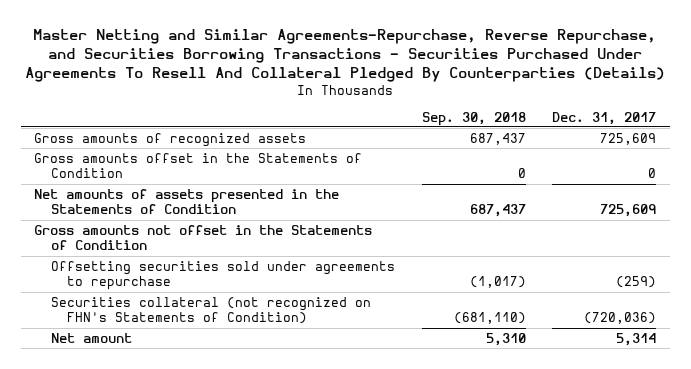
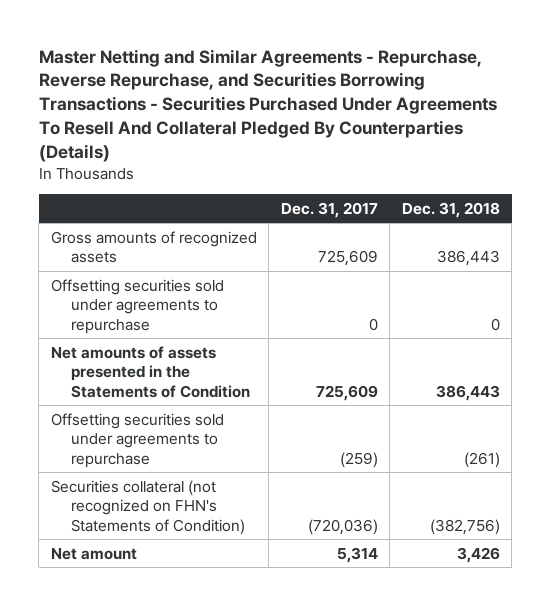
[25,29,666,83] Master Netting and Similar Agreements-Repurchase, Reverse Repurchase, and Securities Borrowing Transactions - Securities Purchased Under Agreements To Resell And Collateral Pledged By Counterparties (Details) -> [38,48,497,162] Master Netting and Similar Agreements - Repurchase, Reverse Repurchase, and Securities Borrowing Transactions - Securities Purchased Under Agreements To Resell And Collateral Pledged By Counterparties (Details)
[421,111,526,126] Sep. 30, 2018 -> none
none -> [401,201,500,218] Dec. 31, 2018
[34,152,363,179] Gross amounts offset in the Statements of Condition -> [50,278,224,334] Offsetting securities sold under agreements to repurchase
[34,224,373,251] Gross amounts not offset in the Statements of Condition -> none

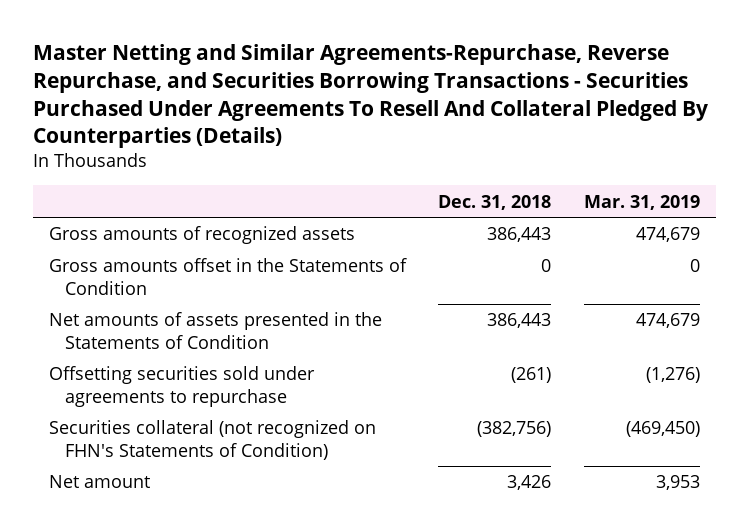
[38,48,497,162] Master Netting and Similar Agreements - Repurchase, Reverse Repurchase, and Securities Borrowing Transactions - Securities Purchased Under Agreements To Resell And Collateral Pledged By Counterparties (Details) -> [32,44,708,149] Master Netting and Similar Agreements-Repurchase, Reverse Repurchase, and Securities Borrowing Transactions - Securities Purchased Under Agreements To Resell And Collateral Pledged By Counterparties (Details)
[280,201,378,218] Dec. 31, 2017 -> none
none -> [583,194,700,210] Mar. 31, 2019
[50,278,224,334] Offsetting securities sold under agreements to repurchase -> [48,258,407,295] Gross amounts offset in the Statements of Condition

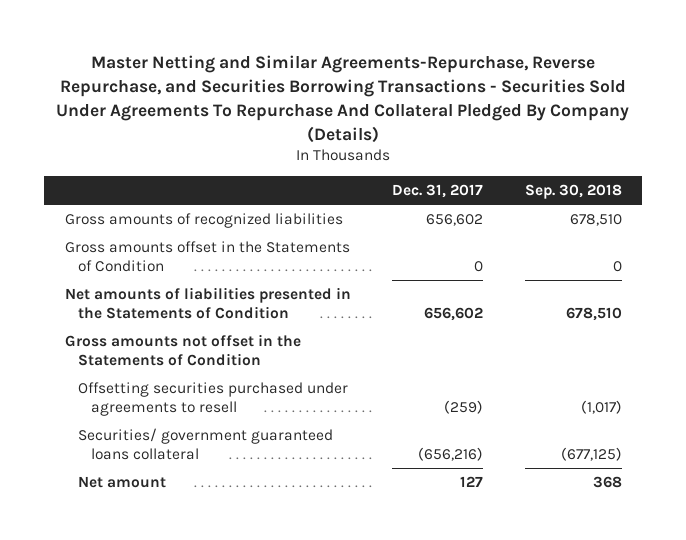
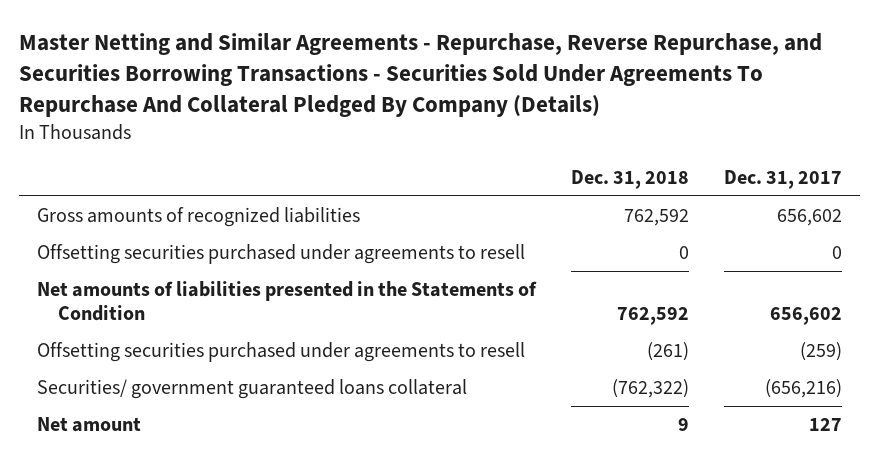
[56,55,630,143] Master Netting and Similar Agreements-Repurchase, Reverse Repurchase, and Securities Borrowing Transactions - Securities Sold Under Agreements To Repurchase And Collateral Pledged By Company (Details) -> [19,33,823,118] Master Netting and Similar Agreements - Repurchase, Reverse Repurchase, and Securities Borrowing Transactions - Securities Sold Under Agreements To Repurchase And Collateral Pledged By Company (Details)
[524,183,622,199] Sep. 30, 2018 -> none
none -> [571,169,690,189] Dec. 31, 2018
[64,241,350,272] Gross amounts offset in the Statements of Condition -> [36,243,525,264] Offsetting securities purchased under agreements to resell
[64,334,301,366] Gross amounts not offset in the Statements of Condition -> none

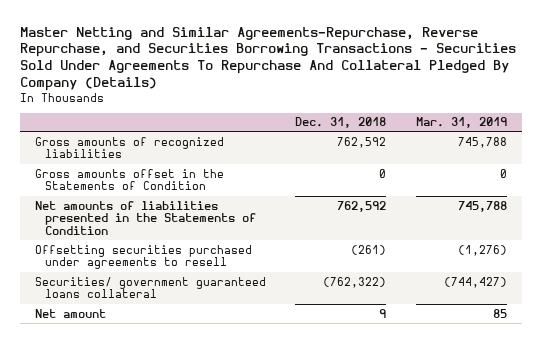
[19,33,823,118] Master Netting and Similar Agreements - Repurchase, Reverse Repurchase, and Securities Borrowing Transactions - Securities Sold Under Agreements To Repurchase And Collateral Pledged By Company (Details) -> [19,26,516,92] Master Netting and Similar Agreements-Repurchase, Reverse Repurchase, and Securities Borrowing Transactions - Securities Sold Under Agreements To Repurchase And Collateral Pledged By Company (Details)
[724,169,843,189] Dec. 31, 2017 -> none
none -> [416,117,508,129] Mar. 31, 2019
[36,243,525,264] Offsetting securities purchased under agreements to resell -> [34,168,224,191] Gross amounts offset in the Statements of Condition

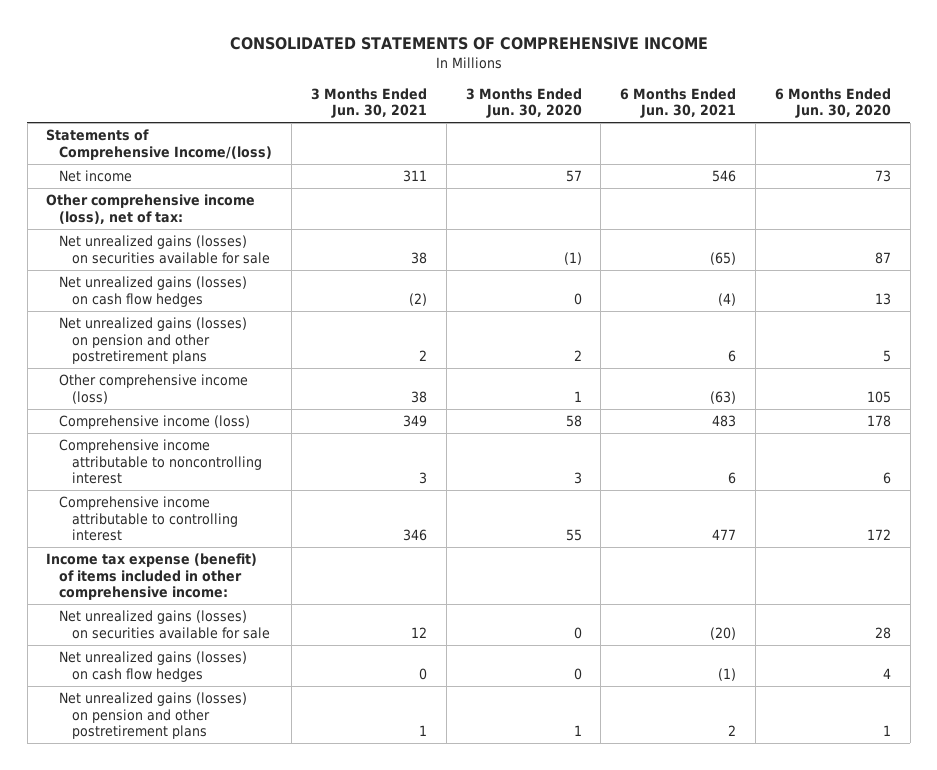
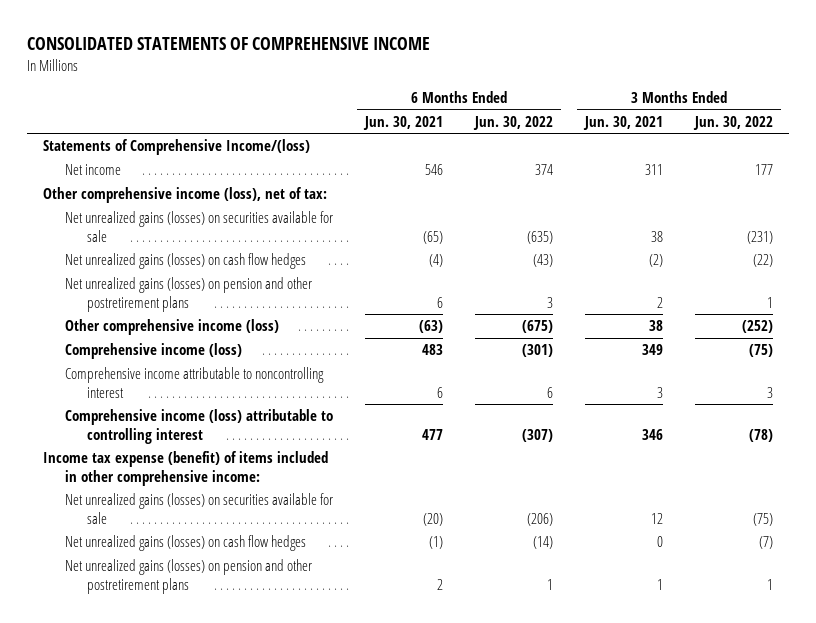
[465,87,582,119] 3 Months Ended Jun. 30, 2020 -> none
[775,87,892,119] 6 Months Ended Jun. 30, 2020 -> none
none -> [472,115,553,130] Jun. 30, 2022
none -> [693,115,774,130] Jun. 30, 2022
[59,496,238,541] Comprehensive income attributable to controlling interest -> [64,409,333,444] Comprehensive income (loss) attributable to controlling interest

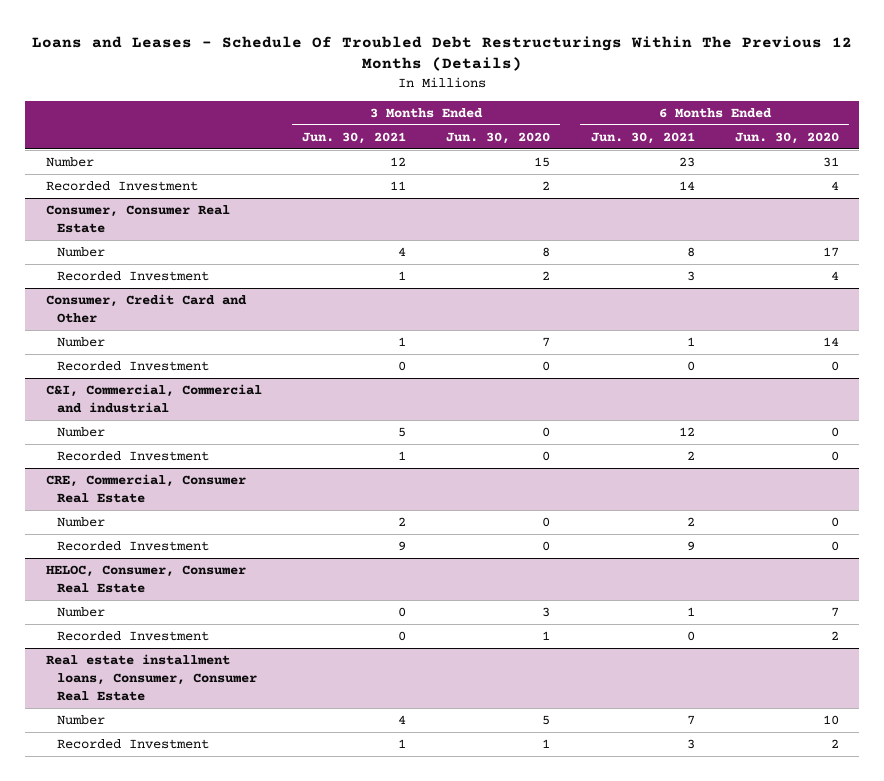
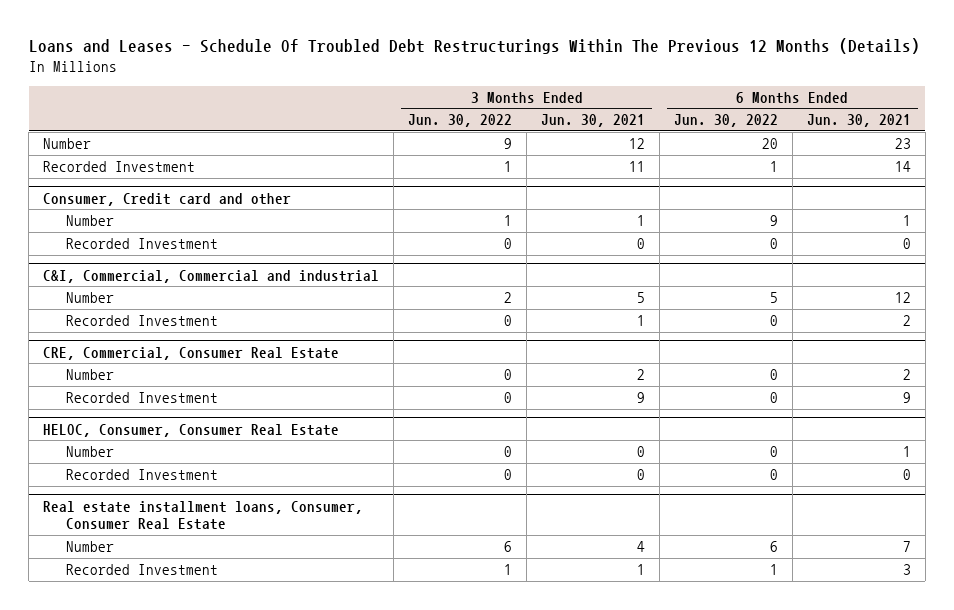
[446,131,551,144] Jun. 30, 2020 -> none
[734,131,839,144] Jun. 30, 2020 -> none
none -> [408,114,513,128] Jun. 30, 2022
none -> [673,114,778,128] Jun. 30, 2022
[45,205,230,233] Consumer, Consumer Real Estate -> none
[56,247,105,258] Number -> none
[56,271,209,282] Recorded Investment -> none
[45,294,247,323] Consumer, Credit Card and Other -> [43,192,292,206] Consumer, Credit card and other

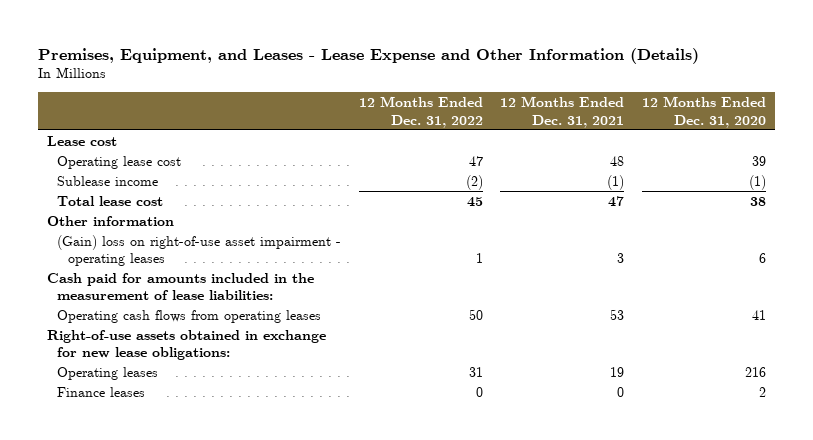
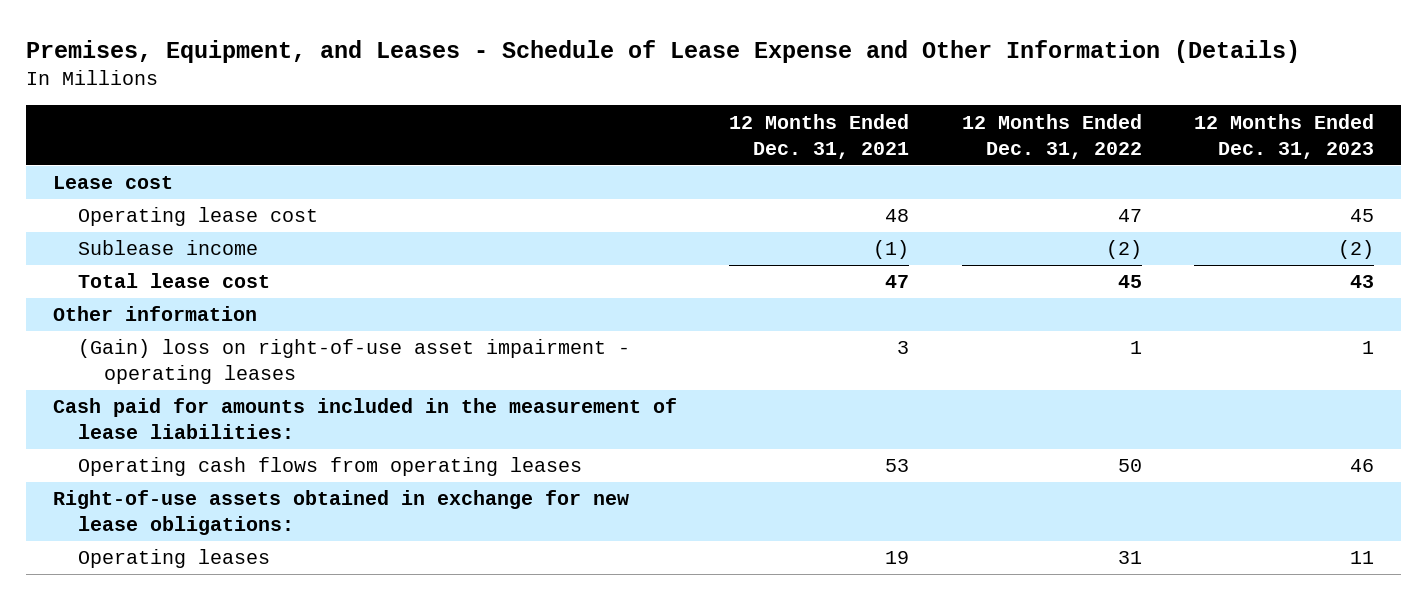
[37,47,699,64] Premises, Equipment, and Leases - Lease Expense and Other Information (Details) -> [26,39,1301,63] Premises, Equipment, and Leases - Schedule of Lease Expense and Other Information (Details)
[642,96,767,128] 12 Months Ended Dec. 31, 2020 -> none
none -> [1194,113,1375,159] 12 Months Ended Dec. 31, 2023
[57,387,146,398] Finance leases -> none

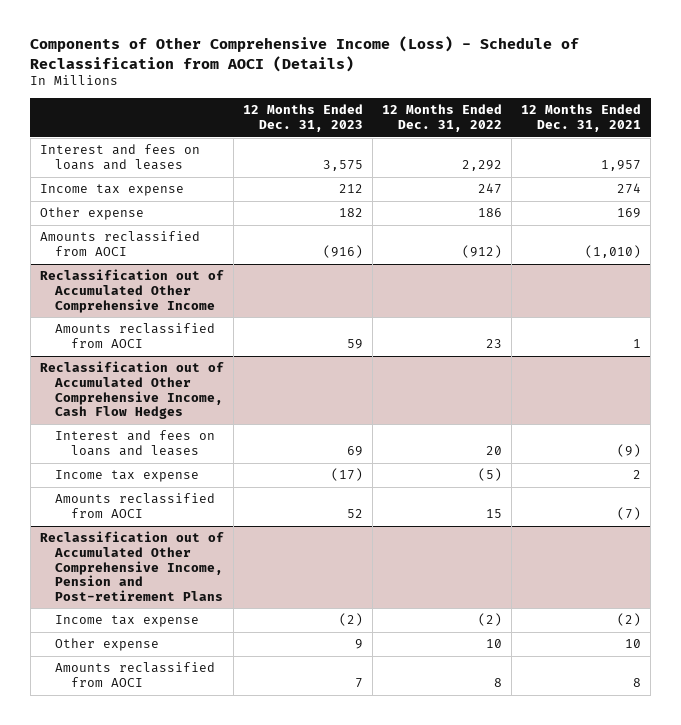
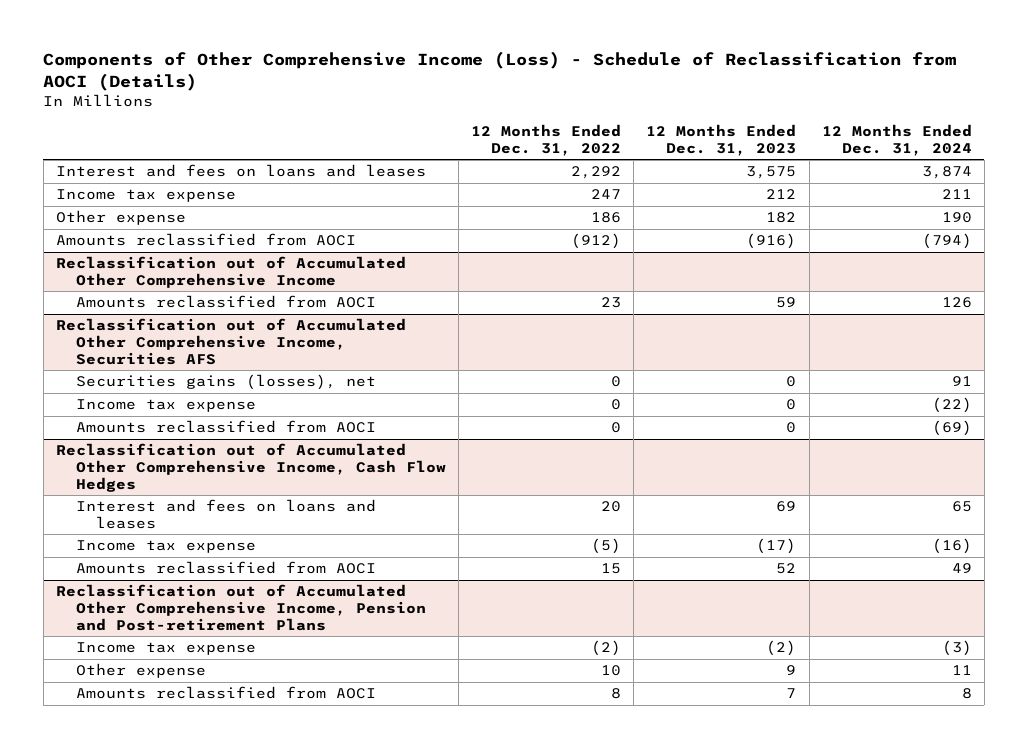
[521,104,642,132] 12 Months Ended Dec. 31, 2021 -> none
none -> [821,124,972,156] 12 Months Ended Dec. 31, 2024
none -> [55,318,406,365] Reclassification out of Accumulated Other Comprehensive Income, Securities AFS
none -> [76,374,377,391] Securities gains (losses), net
none -> [76,399,257,413] Income tax expense
none -> [76,420,377,434] Amounts reclassified from AOCI

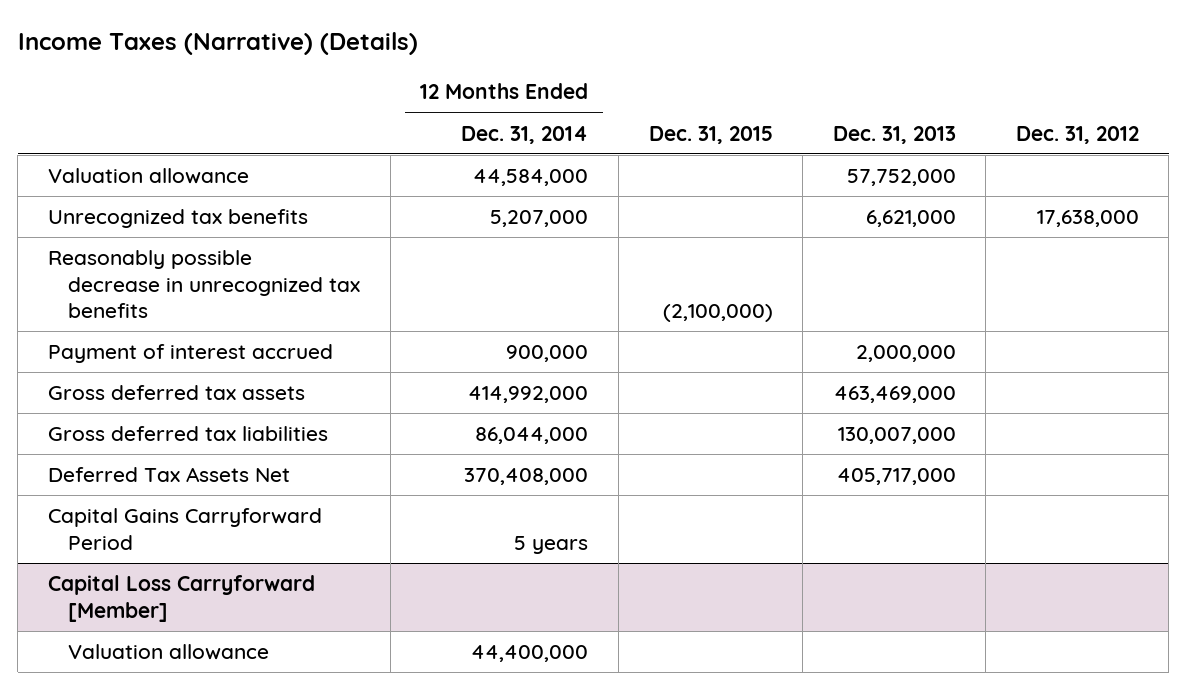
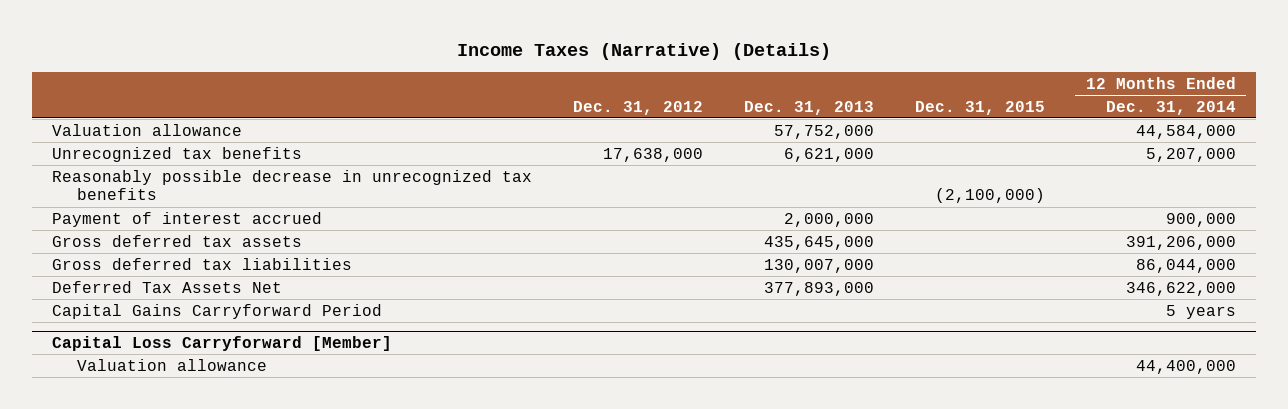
[468,386,589,404] 414,992,000 -> [1125,235,1236,250] 391,206,000
[833,386,956,404] 463,469,000 -> [763,235,874,250] 435,645,000
[464,468,589,486] 370,408,000 -> [1125,281,1236,296] 346,622,000
[836,468,956,486] 405,717,000 -> [763,281,874,296] 377,893,000

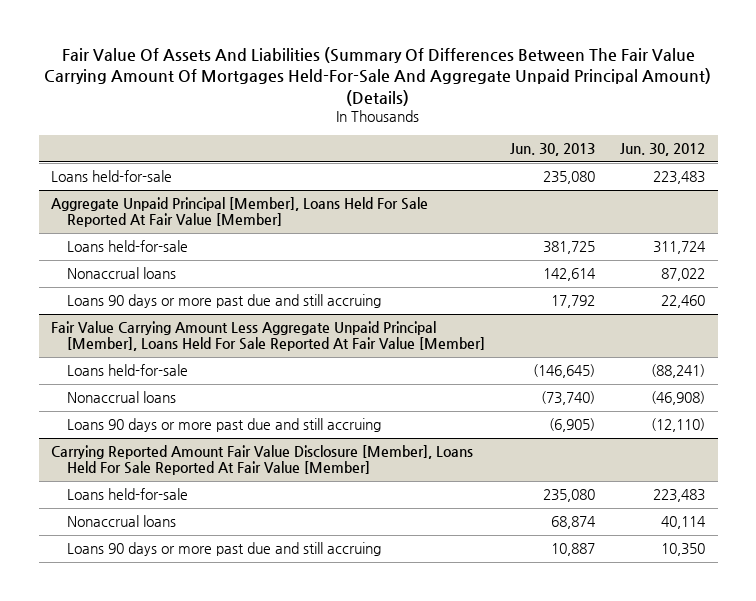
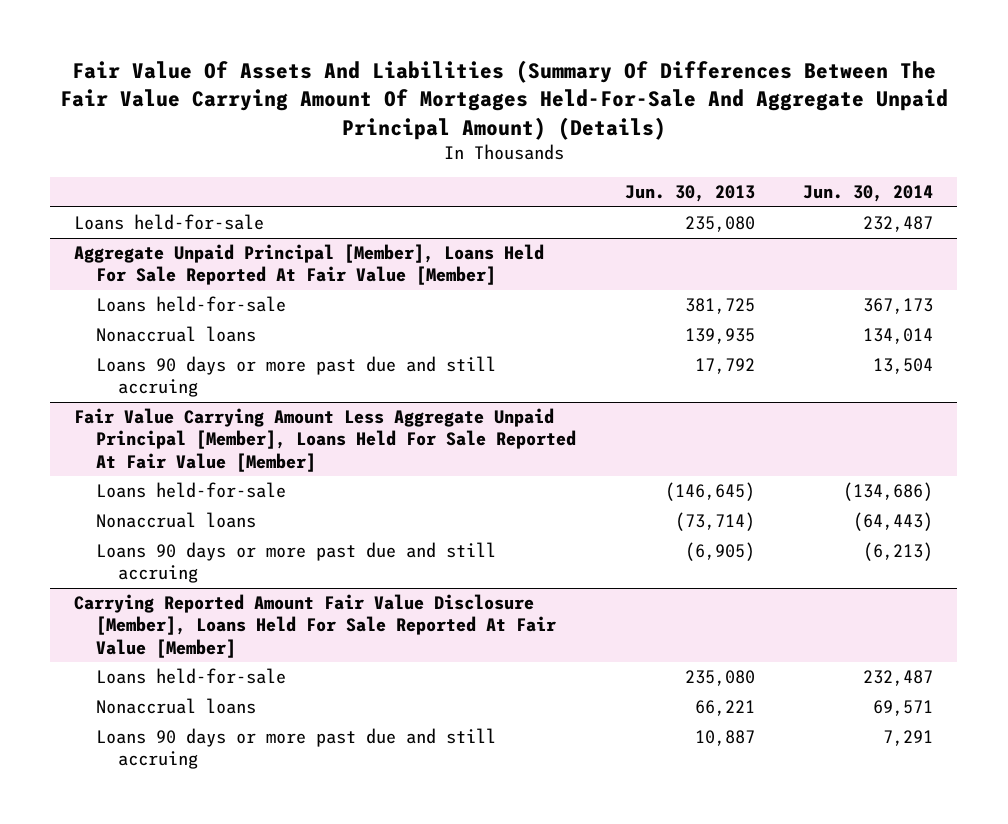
[619,143,705,157] Jun. 30, 2012 -> none
none -> [803,185,934,203] Jun. 30, 2014
[542,268,596,282] 142,614 -> [684,328,755,345] 139,935
[540,391,595,406] (73,740) -> [674,512,755,532] (73,714)
[550,516,596,530] 68,874 -> [694,700,755,717] 66,221

